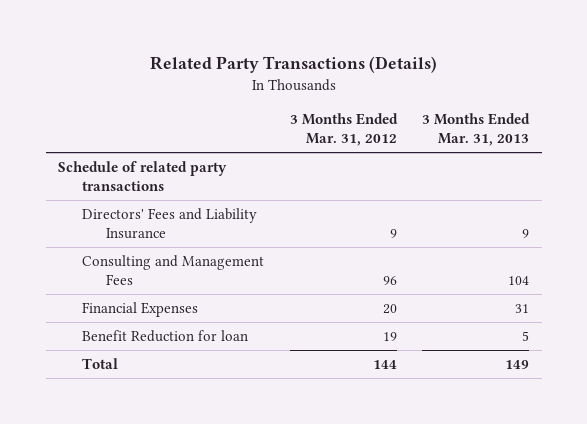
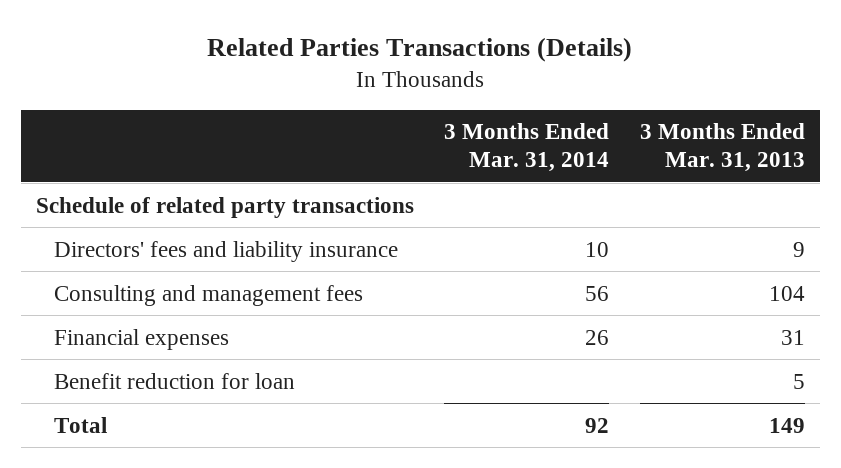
[149,56,437,74] Related Party Transactions (Details) -> [207,37,633,63] Related Parties Transactions (Details)
[289,112,398,146] 3 Months Ended Mar. 31, 2012 -> none
none -> [444,123,610,172] 3 Months Ended Mar. 31, 2014
[82,208,258,240] Directors' Fees and Liability Insurance -> [53,240,398,262] Directors' fees and liability insurance
[82,255,265,286] Consulting and Management Fees -> [53,284,363,306] Consulting and management fees
[82,302,199,318] Financial Expenses -> [53,328,229,350] Financial expenses
[82,330,249,343] Benefit Reduction for loan -> [53,372,295,389] Benefit reduction for loan

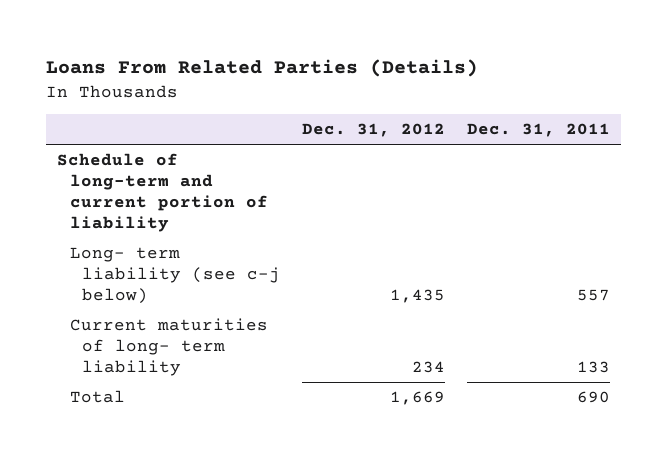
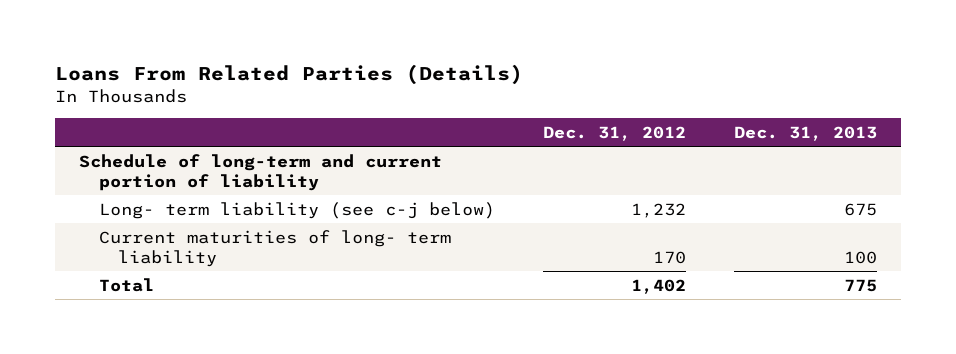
[466,123,610,138] Dec. 31, 2011 -> none
none -> [733,125,877,141] Dec. 31, 2013
[390,288,446,303] 1,435 -> [630,202,686,218] 1,232
[412,360,446,373] 234 -> [652,250,686,264] 170
[390,391,446,406] 1,669 -> [630,278,686,294] 1,402

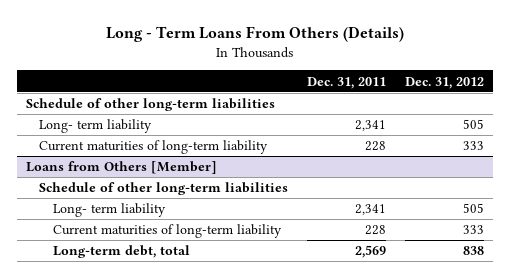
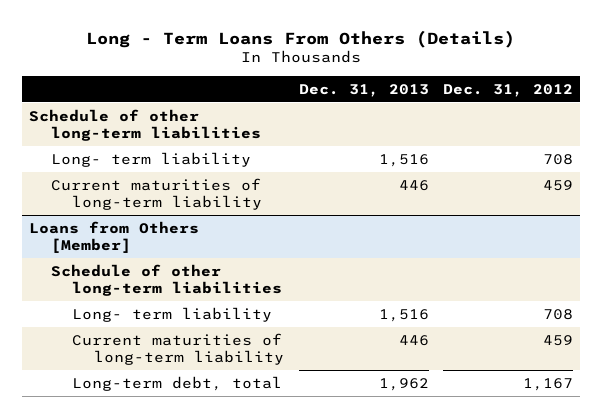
[307,76,387,89] Dec. 31, 2011 -> none
none -> [298,83,429,97] Dec. 31, 2013
[462,119,484,130] 505 -> [543,153,574,165] 708
[462,141,484,151] 333 -> [543,179,574,191] 459
[462,203,484,214] 505 -> [543,308,574,320] 708
[462,225,484,235] 333 -> [543,334,574,346] 459
[462,246,484,256] 838 -> [523,377,574,391] 1,167

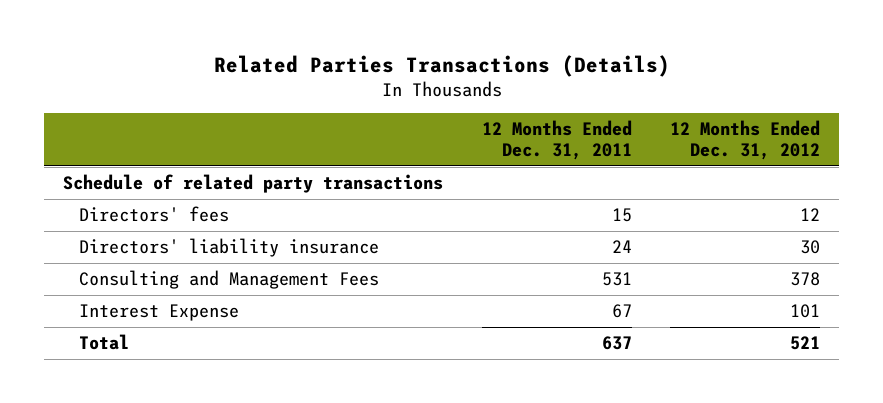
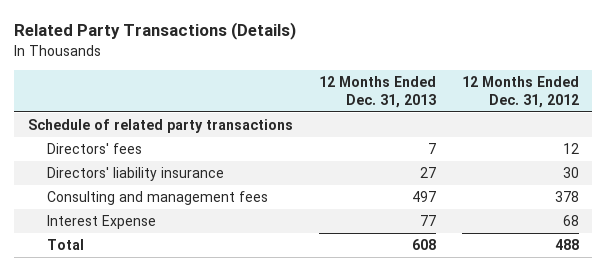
[213,54,670,77] Related Parties Transactions (Details) -> [14,22,297,41] Related Party Transactions (Details)
[481,120,632,161] 12 Months Ended Dec. 31, 2011 -> none
none -> [318,75,436,108] 12 Months Ended Dec. 31, 2013
[79,269,380,289] Consulting and Management Fees -> [47,190,269,205] Consulting and management fees
[789,303,820,318] 101 -> [563,214,580,226] 68
[789,335,820,350] 521 -> [555,238,580,250] 488

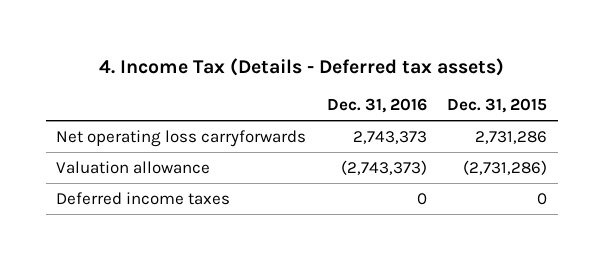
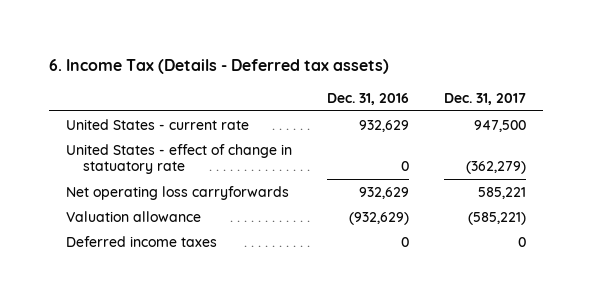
[98,57,504,76] 4. Income Tax (Details - Deferred tax assets) -> [48,58,389,74] 6. Income Tax (Details - Deferred tax assets)
[447,98,548,114] Dec. 31, 2015 -> none
none -> [443,92,526,105] Dec. 31, 2017
none -> [66,118,250,130] United States - current rate
none -> [66,143,293,175] United States - effect of change in statuatory rate
[352,130,427,144] 2,743,373 -> [359,186,410,199] 932,629
[340,159,427,175] (2,743,373) -> [349,211,410,225] (932,629)

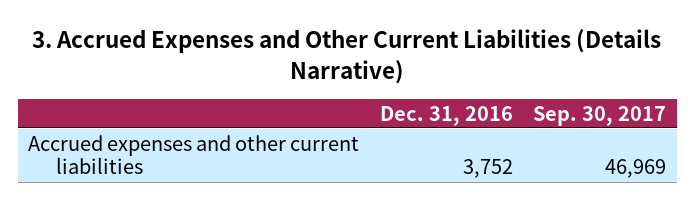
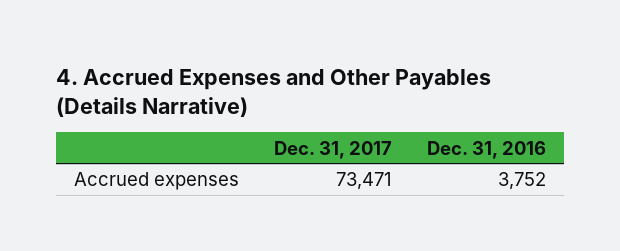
[32,29,662,85] 3. Accrued Expenses and Other Current Liabilities (Details Narrative) -> [56,68,492,117] 4. Accrued Expenses and Other Payables (Details Narrative)
[533,105,667,126] Sep. 30, 2017 -> none
none -> [273,140,392,159] Dec. 31, 2017
[28,134,360,175] Accrued expenses and other current liabilities -> [73,172,239,191] Accrued expenses

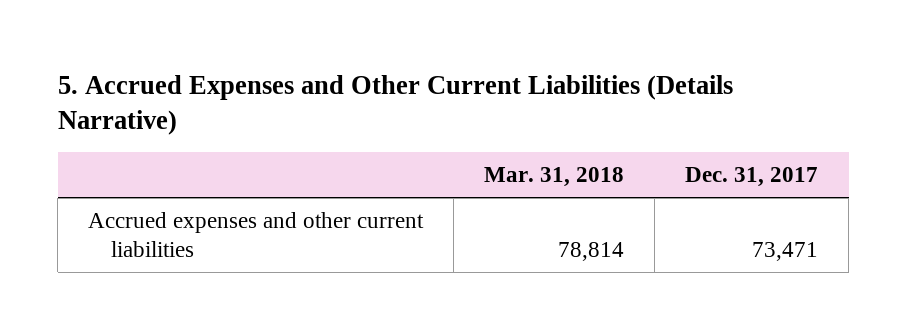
[56,68,492,117] 4. Accrued Expenses and Other Payables (Details Narrative) -> [57,74,733,136] 5. Accrued Expenses and Other Current Liabilities (Details Narrative)
[426,140,546,159] Dec. 31, 2016 -> none
none -> [484,167,625,188] Mar. 31, 2018
[73,172,239,191] Accrued expenses -> [88,212,425,258] Accrued expenses and other current liabilities

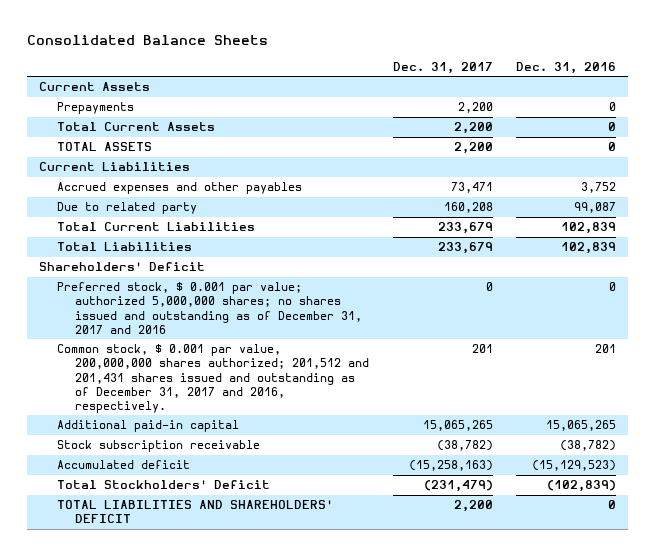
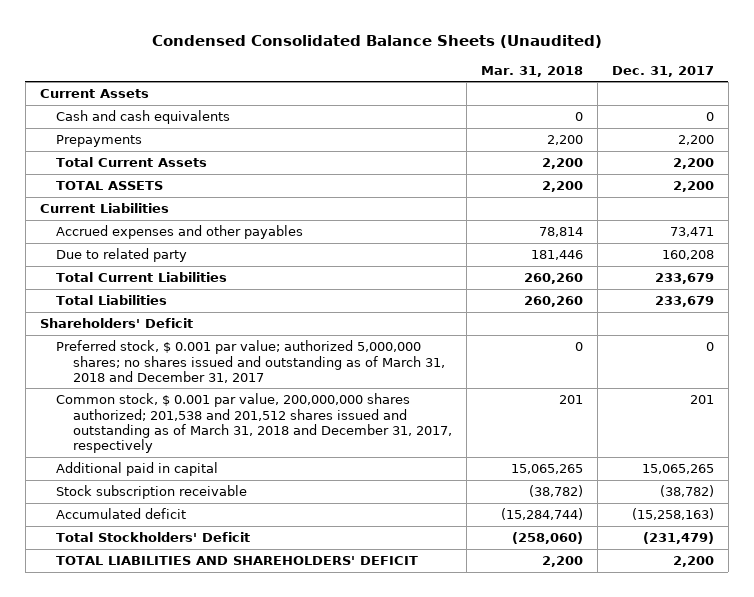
[26,34,268,45] Consolidated Balance Sheets -> [151,34,602,48] Condensed Consolidated Balance Sheets (Unaudited)
[516,61,617,74] Dec. 31, 2016 -> none
none -> [480,65,583,77] Mar. 31, 2018
none -> [56,110,231,125] Cash and cash equivalents
[56,282,363,334] Preferred stock, $ 0.001 par value; authorized 5,000,000 shares; no shares issued and outstanding as of December 31, 2017 and 2016 -> [56,340,445,383] Preferred stock, $ 0.001 par value; authorized 5,000,000 shares; no shares issued and outstanding as of March 31, 2018 and December 31, 2017
[56,344,370,413] Common stock, $ 0.001 par value, 200,000,000 shares authorized; 201,512 and 201,431 shares issued and outstanding as of December 31, 2017 and 2016, respectively. -> [56,393,452,454] Common stock, $ 0.001 par value, 200,000,000 shares authorized; 201,538 and 201,512 shares issued and outstanding as of March 31, 2018 and December 31, 2017, respectively
[56,420,239,433] Additional paid-in capital -> [56,462,219,477] Additional paid in capital

